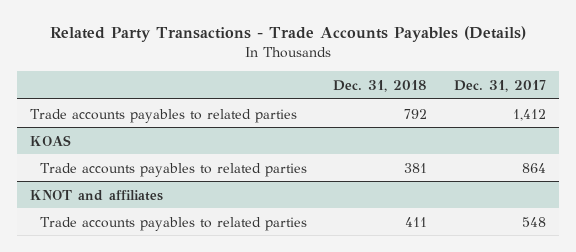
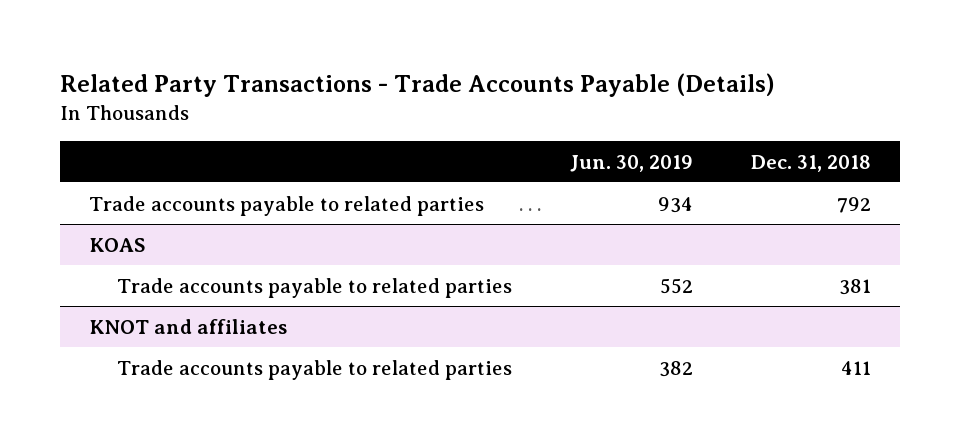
[49,26,526,43] Related Party Transactions - Trade Accounts Payables (Details) -> [60,73,776,98] Related Party Transactions - Trade Accounts Payable (Details)
[453,80,546,93] Dec. 31, 2017 -> none
none -> [569,154,693,172] Jun. 30, 2019
[29,108,297,123] Trade accounts payables to related parties -> [89,195,485,216] Trade accounts payable to related parties
[39,162,307,177] Trade accounts payables to related parties -> [116,277,512,298] Trade accounts payable to related parties
[39,216,307,231] Trade accounts payables to related parties -> [116,359,512,380] Trade accounts payable to related parties

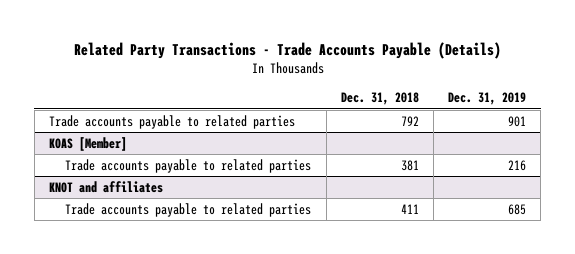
[569,154,693,172] Jun. 30, 2019 -> none
none -> [448,92,527,106] Dec. 31, 2019
[89,237,146,252] KOAS -> [49,136,128,151] KOAS [Member]

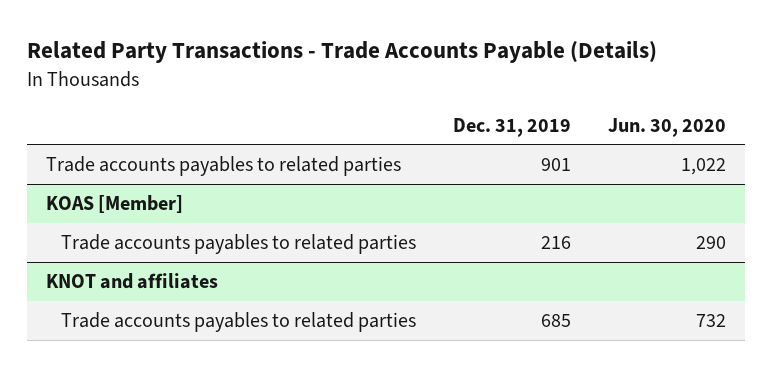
[340,92,419,106] Dec. 31, 2018 -> none
none -> [608,117,727,137] Jun. 30, 2020
[49,114,296,129] Trade accounts payable to related parties -> [46,155,402,176] Trade accounts payables to related parties
[65,158,312,173] Trade accounts payable to related parties -> [60,233,416,254] Trade accounts payables to related parties
[65,202,312,217] Trade accounts payable to related parties -> [60,311,416,332] Trade accounts payables to related parties

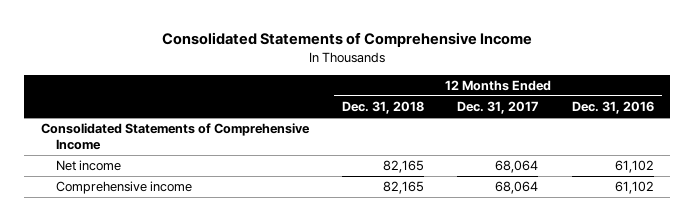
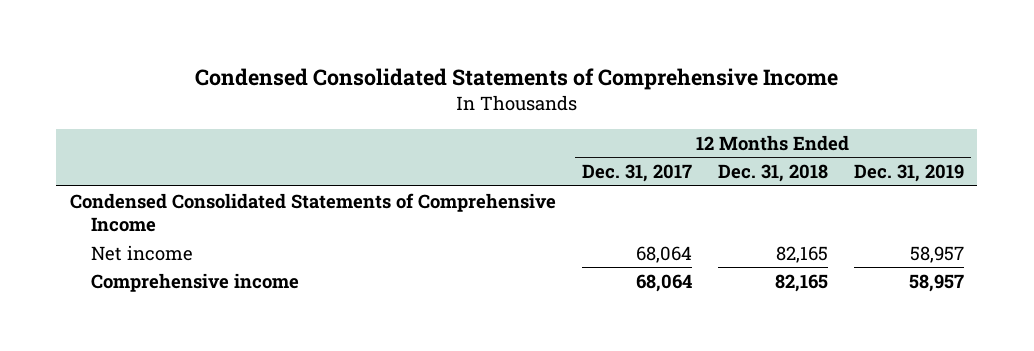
[162,32,533,48] Consolidated Statements of Comprehensive Income -> [194,68,838,91] Condensed Consolidated Statements of Comprehensive Income
[571,101,654,115] Dec. 31, 2016 -> none
none -> [854,164,965,183] Dec. 31, 2019
[40,123,310,151] Consolidated Statements of Comprehensive Income -> [69,192,556,233] Condensed Consolidated Statements of Comprehensive Income

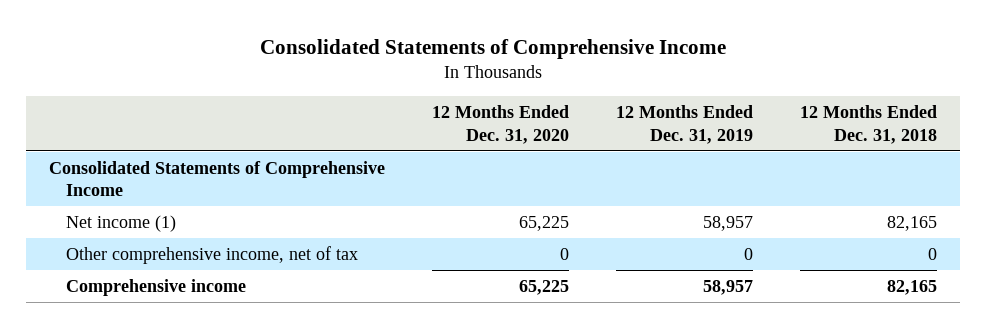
[194,68,838,91] Condensed Consolidated Statements of Comprehensive Income -> [259,38,726,59] Consolidated Statements of Comprehensive Income
[581,164,692,183] Dec. 31, 2017 -> none
none -> [431,105,569,144] 12 Months Ended Dec. 31, 2020
[69,192,556,233] Condensed Consolidated Statements of Comprehensive Income -> [49,160,386,197] Consolidated Statements of Comprehensive Income
[90,244,193,261] Net income -> [65,214,176,232] Net income (1)
none -> [65,245,358,264] Other comprehensive income, net of tax

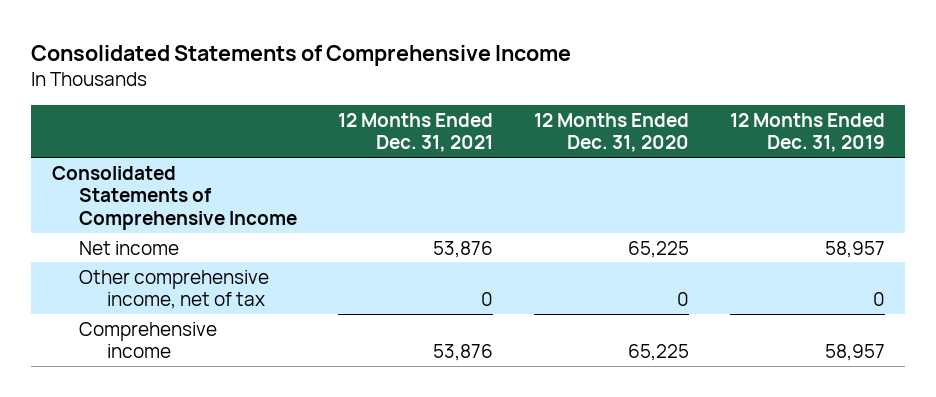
[799,105,937,144] 12 Months Ended Dec. 31, 2018 -> none
none -> [337,112,493,153] 12 Months Ended Dec. 31, 2021
[65,214,176,232] Net income (1) -> [79,240,180,255] Net income

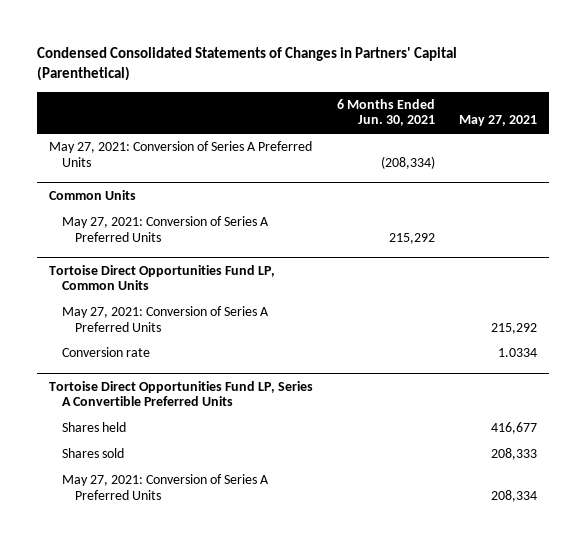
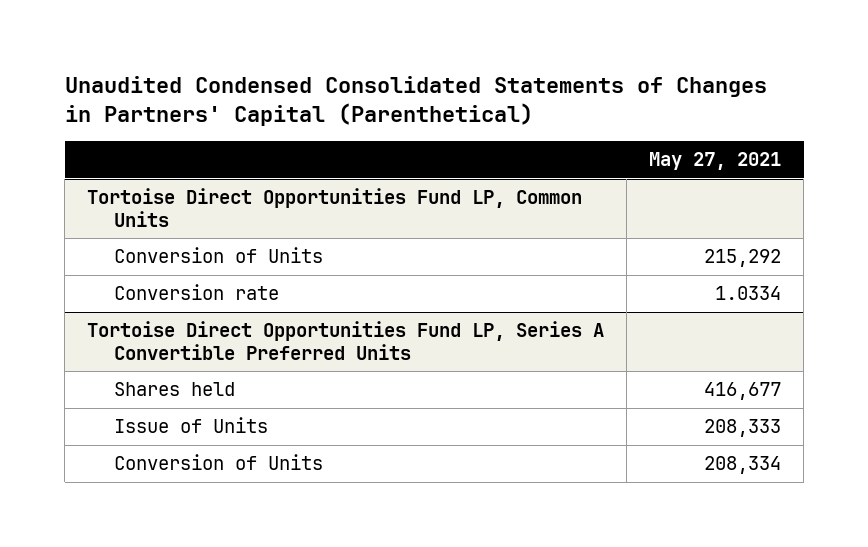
[37,46,458,82] Condensed Consolidated Statements of Changes in Partners' Capital (Parenthetical) -> [64,76,767,127] Unaudited Condensed Consolidated Statements of Changes in Partners' Capital (Parenthetical)
[337,99,436,127] 6 Months Ended Jun. 30, 2021 -> none
[49,141,313,167] May 27, 2021: Conversion of Series A Preferred Units -> none
[49,189,137,200] Common Units -> none
[62,216,270,242] May 27, 2021: Conversion of Series A Preferred Units -> none
[62,306,270,332] May 27, 2021: Conversion of Series A Preferred Units -> [113,247,323,264] Conversion of Units
[62,448,125,459] Shares sold -> [113,417,268,434] Issue of Units
[62,474,270,500] May 27, 2021: Conversion of Series A Preferred Units -> [113,454,323,471] Conversion of Units

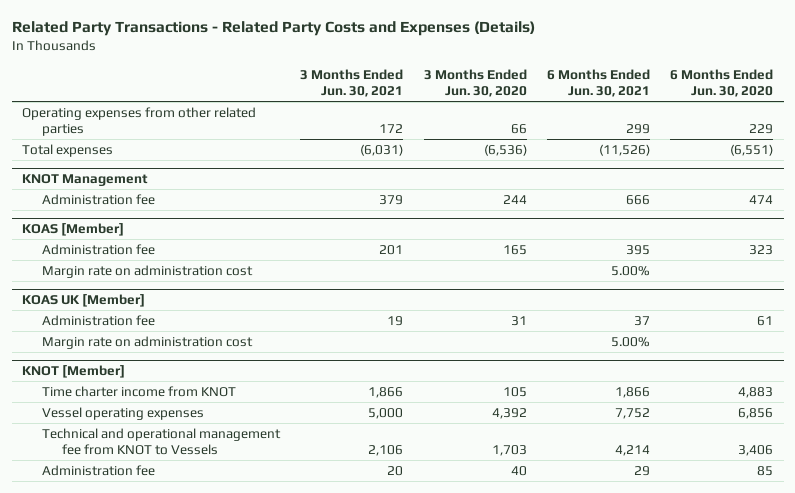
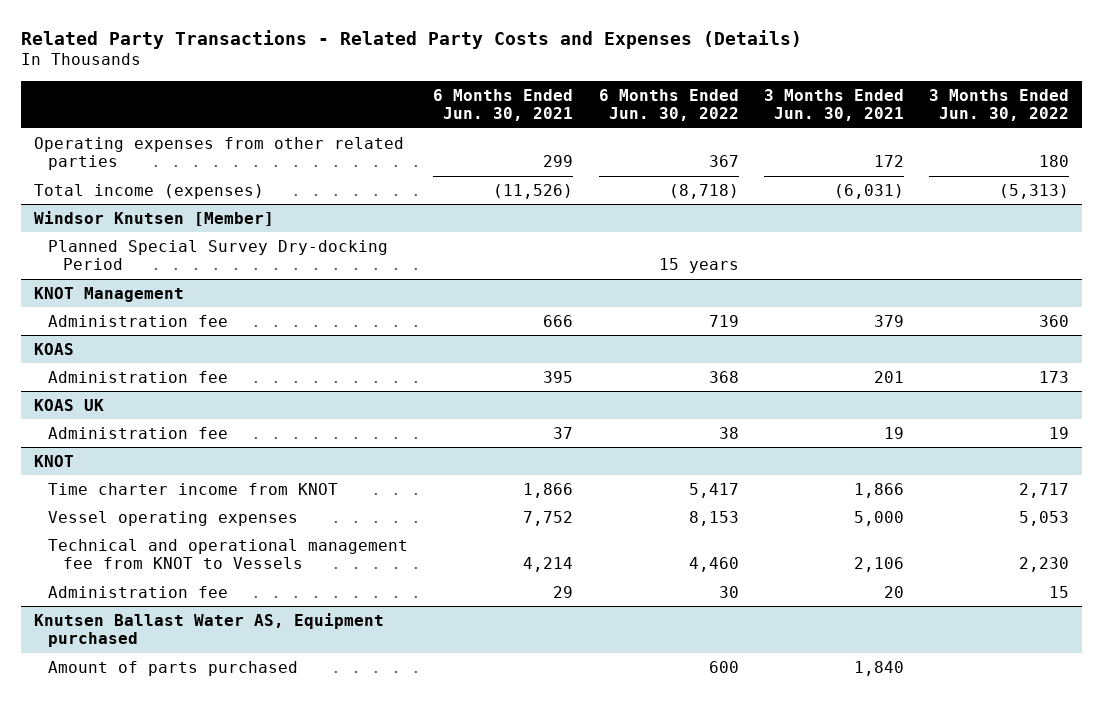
[423,68,527,97] 3 Months Ended Jun. 30, 2020 -> none
[670,68,774,97] 6 Months Ended Jun. 30, 2020 -> none
none -> [598,88,739,121] 6 Months Ended Jun. 30, 2022
none -> [929,88,1070,121] 3 Months Ended Jun. 30, 2022
[21,143,113,157] Total expenses -> [33,183,264,199] Total income (expenses)
none -> [33,210,274,226] Windsor Knutsen [Member]
none -> [48,239,389,271] Planned Special Survey Dry-docking Period
[21,223,124,237] KOAS [Member] -> [33,342,74,355] KOAS
[42,264,254,278] Margin rate on administration cost -> none
[21,294,145,308] KOAS UK [Member] -> [33,398,104,411] KOAS UK
[42,335,254,349] Margin rate on administration cost -> none
[21,365,125,379] KNOT [Member] -> [33,454,74,467] KNOT
none -> [33,612,384,648] Knutsen Ballast Water AS, Equipment purchased
none -> [48,660,299,676] Amount of parts purchased

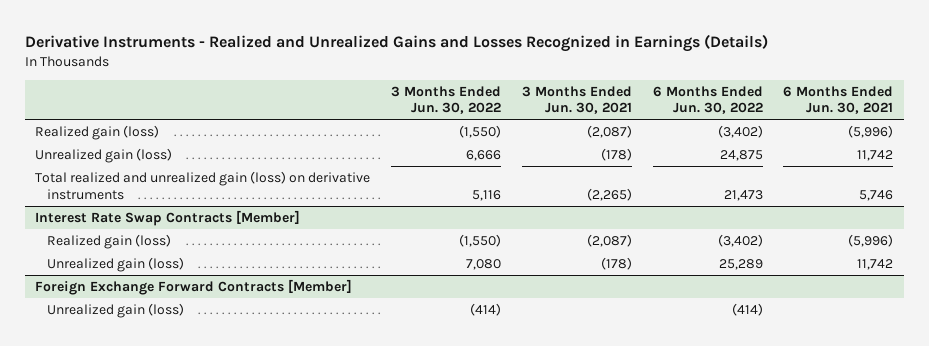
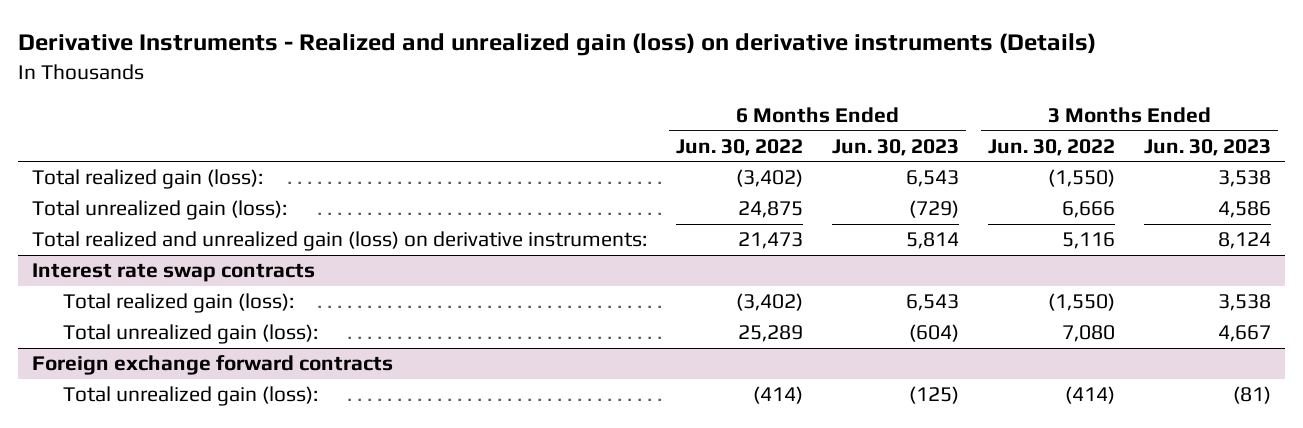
[25,33,769,52] Derivative Instruments - Realized and Unrealized Gains and Losses Recognized in Earnings (Details) -> [17,33,1096,57] Derivative Instruments - Realized and unrealized gain (loss) on derivative instruments (Details)
[521,85,632,115] 3 Months Ended Jun. 30, 2021 -> none
[783,85,894,115] 6 Months Ended Jun. 30, 2021 -> none
none -> [832,138,960,156] Jun. 30, 2023
none -> [1144,138,1272,156] Jun. 30, 2023
[35,124,160,140] Realized gain (loss) -> [32,169,264,190] Total realized gain (loss):
[35,147,173,163] Unrealized gain (loss) -> [32,200,288,221] Total unrealized gain (loss):
[35,170,371,200] Total realized and unrealized gain (loss) on derivative instruments -> [32,231,648,252] Total realized and unrealized gain (loss) on derivative instruments:
[35,209,301,226] Interest Rate Swap Contracts [Member] -> [32,263,316,283] Interest rate swap contracts
[46,233,171,249] Realized gain (loss) -> [62,293,294,314] Total realized gain (loss):
[46,256,184,272] Unrealized gain (loss) -> [62,324,318,345] Total unrealized gain (loss):
[35,278,353,295] Foreign Exchange Forward Contracts [Member] -> [32,355,394,376] Foreign exchange forward contracts
[46,302,184,318] Unrealized gain (loss) -> [62,386,318,407] Total unrealized gain (loss):

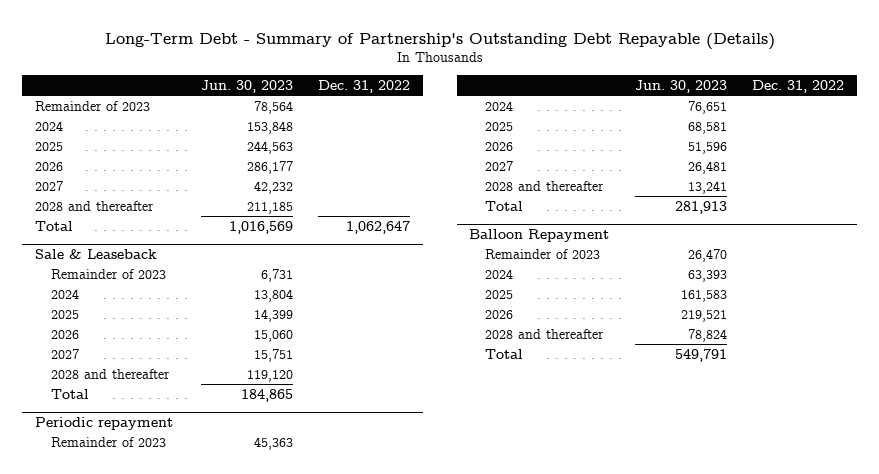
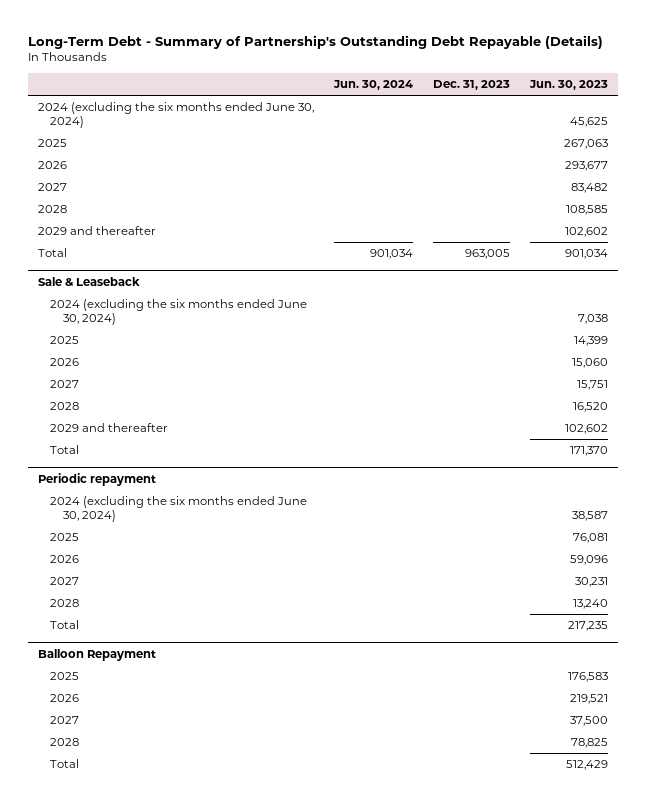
[318,80,411,94] Dec. 31, 2022 -> none
none -> [333,79,414,90] Jun. 30, 2024
none -> [433,79,511,90] Dec. 31, 2023
[35,100,151,111] Remainder of 2023 -> none
[35,120,64,131] 2024 -> none
none -> [37,102,314,129] 2024 (excluding the six months ended June 30, 2024)
[246,140,293,154] 244,563 -> [564,139,609,150] 267,063
[246,160,293,174] 286,177 -> [565,161,609,172] 293,677
[253,180,293,194] 42,232 -> [571,183,609,194] 83,482
none -> [37,205,67,214] 2028
[35,200,155,211] 2028 and thereafter -> [37,226,156,236] 2029 and thereafter
[246,201,293,214] 211,185 -> [565,227,609,238] 102,602
[228,220,293,234] 1,016,569 -> [565,249,609,260] 901,034
[50,268,166,279] Remainder of 2023 -> none
[50,288,79,299] 2024 -> none
none -> [50,299,308,326] 2024 (excluding the six months ended June 30, 2024)
none -> [50,402,80,411] 2028
[50,368,170,379] 2028 and thereafter -> [50,423,169,433] 2029 and thereafter
[246,369,293,382] 119,120 -> [565,424,609,435] 102,602
[240,388,293,402] 184,865 -> [570,446,609,457] 171,370
[50,436,166,447] Remainder of 2023 -> none
[484,100,513,111] 2024 -> none
[484,180,604,191] 2028 and thereafter -> none
none -> [50,496,308,523] 2024 (excluding the six months ended June 30, 2024)
[687,121,727,134] 68,581 -> [573,533,609,544] 76,081
[687,141,727,154] 51,596 -> [570,555,609,566] 59,096
[687,160,727,174] 26,481 -> [575,577,609,588] 30,231
none -> [50,599,80,608] 2028
[674,200,727,214] 281,913 -> [568,621,609,632] 217,235
[484,248,600,259] Remainder of 2023 -> none
[484,268,513,279] 2024 -> none
[680,289,727,302] 161,583 -> [568,672,609,683] 176,583
[484,328,604,339] 2028 and thereafter -> none
none -> [50,716,80,725] 2027
none -> [50,738,80,747] 2028
[674,348,727,362] 549,791 -> [566,760,609,771] 512,429

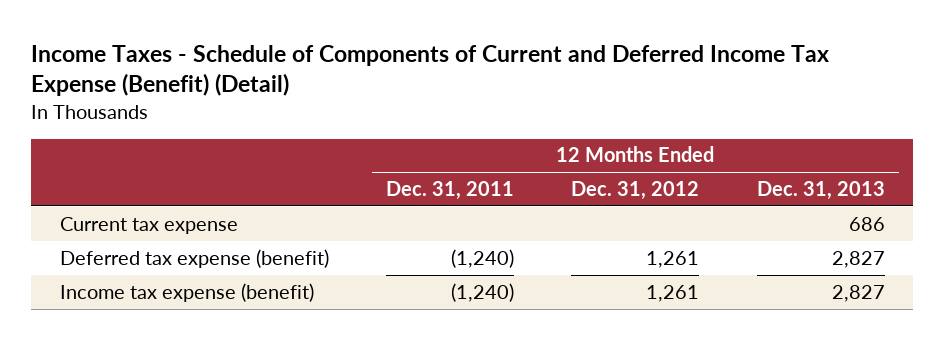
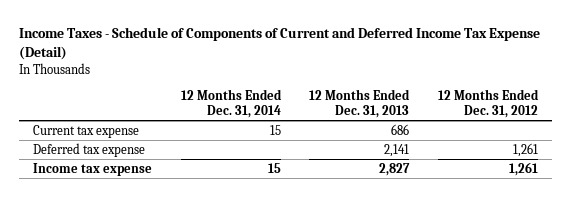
[31,44,830,97] Income Taxes - Schedule of Components of Current and Deferred Income Tax Expense (Benefit) (Detail) -> [19,27,541,61] Income Taxes - Schedule of Components of Current and Deferred Income Tax Expense (Detail)
[386,181,515,201] Dec. 31, 2011 -> none
none -> [180,88,282,118] 12 Months Ended Dec. 31, 2014
[59,248,329,268] Deferred tax expense (benefit) -> [33,142,146,157] Deferred tax expense
[831,250,885,268] 2,827 -> [384,143,410,157] 2,141
[59,282,314,302] Income tax expense (benefit) -> [33,162,153,176] Income tax expense

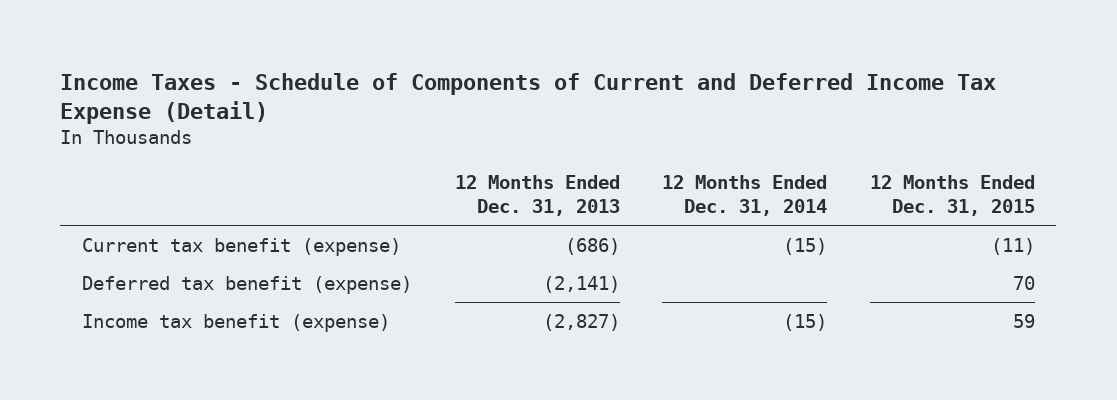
[438,88,540,118] 12 Months Ended Dec. 31, 2012 -> none
none -> [870,175,1036,217] 12 Months Ended Dec. 31, 2015
[33,124,140,138] Current tax expense -> [81,238,401,257] Current tax benefit (expense)
[269,124,281,135] 15 -> [783,238,828,256] (15)
[391,123,410,135] 686 -> [564,238,620,256] (686)
[33,142,146,157] Deferred tax expense -> [81,276,412,295] Deferred tax benefit (expense)
[384,143,410,157] 2,141 -> [542,276,620,294] (2,141)
[33,162,153,176] Income tax expense -> [81,314,390,333] Income tax benefit (expense)
[267,162,281,173] 15 -> [783,314,828,332] (15)
[379,162,411,176] 2,827 -> [542,314,620,332] (2,827)

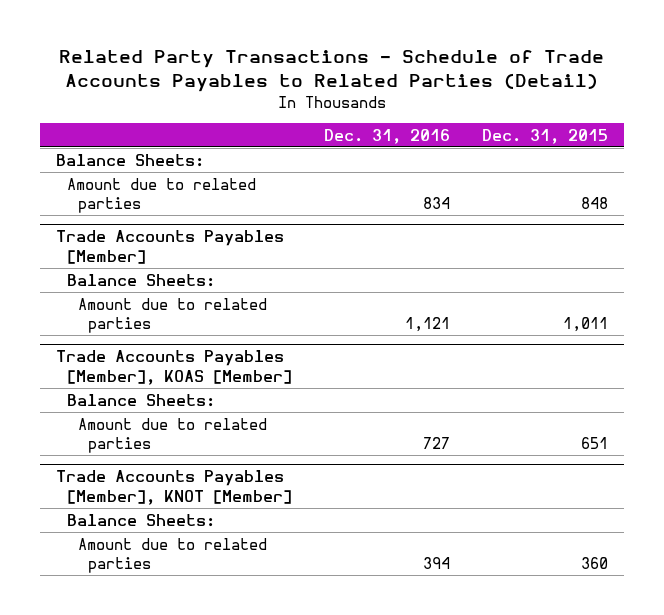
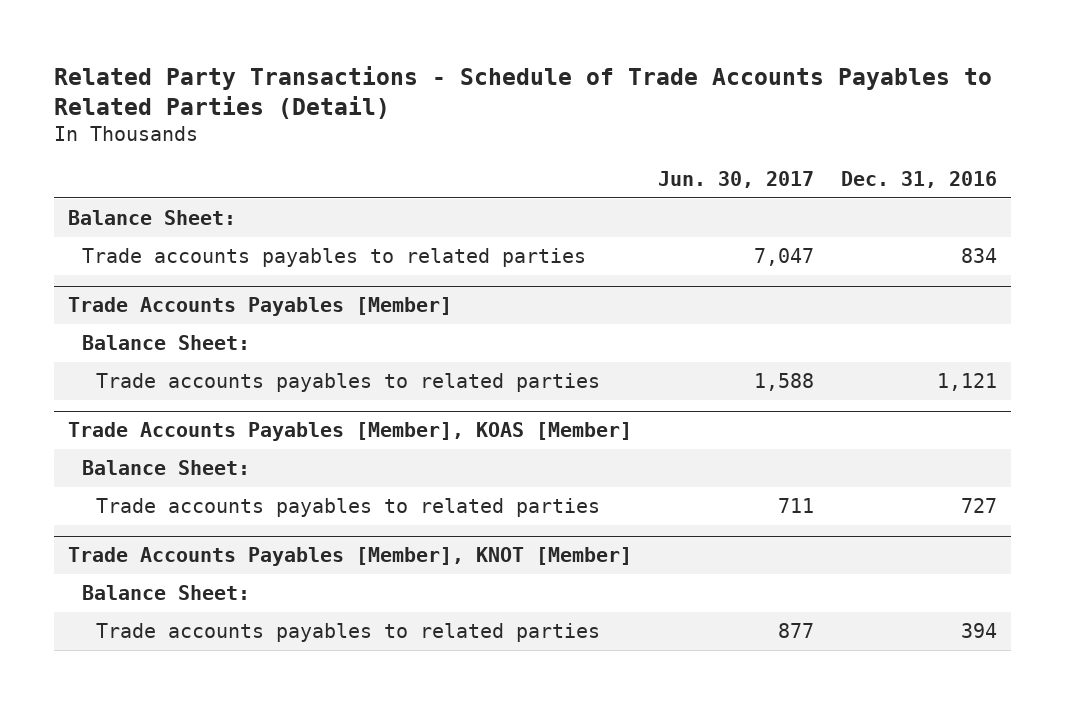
[482,128,609,144] Dec. 31, 2015 -> none
none -> [658,171,815,189] Jun. 30, 2017
[55,153,204,167] Balance Sheets: -> [67,209,236,225] Balance Sheet:
[66,177,256,214] Amount due to related parties -> [82,247,587,267] Trade accounts payables to related parties
[66,273,215,287] Balance Sheets: -> [82,334,251,350] Balance Sheet:
[77,297,267,334] Amount due to related parties -> [96,372,601,392] Trade accounts payables to related parties
[66,393,215,407] Balance Sheets: -> [82,459,251,475] Balance Sheet:
[77,417,267,454] Amount due to related parties -> [96,497,601,517] Trade accounts payables to related parties
[66,513,215,527] Balance Sheets: -> [82,584,251,600] Balance Sheet:
[77,537,267,574] Amount due to related parties -> [96,622,601,642] Trade accounts payables to related parties

